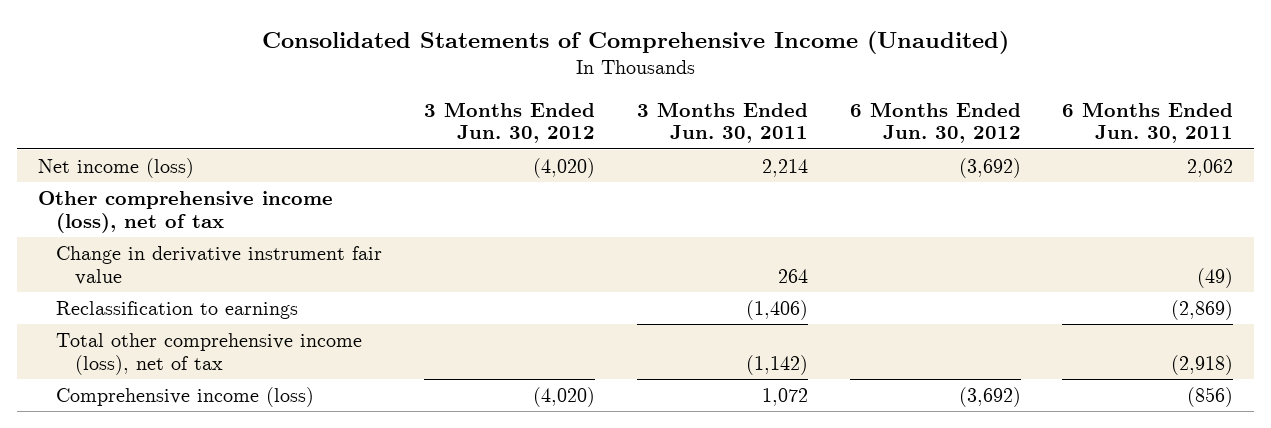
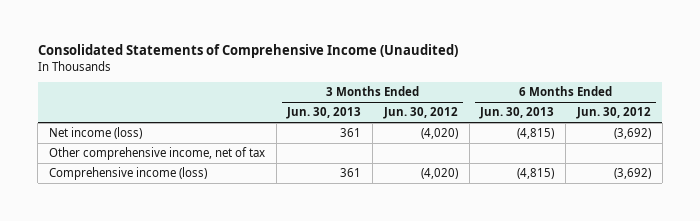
[636,101,808,144] 3 Months Ended Jun. 30, 2011 -> none
[1062,101,1234,144] 6 Months Ended Jun. 30, 2011 -> none
none -> [286,107,362,120] Jun. 30, 2013
none -> [479,107,555,120] Jun. 30, 2013
[37,190,333,233] Other comprehensive income (loss), net of tax -> none
[56,245,383,285] Change in derivative instrument fair value -> none
[56,300,299,319] Reclassification to earnings -> none
[56,332,363,375] Total other comprehensive income (loss), net of tax -> [48,147,265,161] Other comprehensive income, net of tax

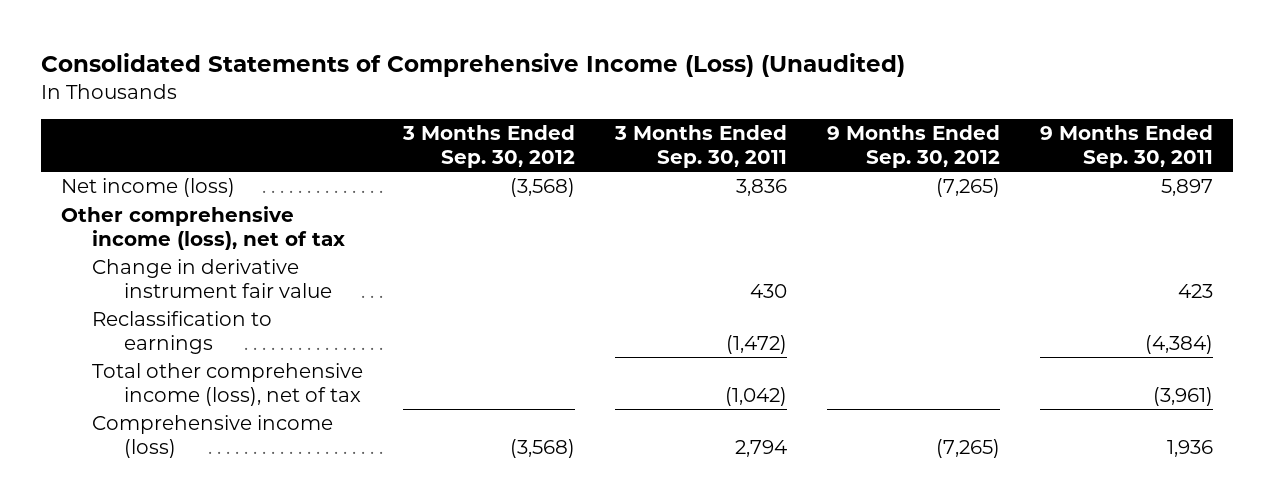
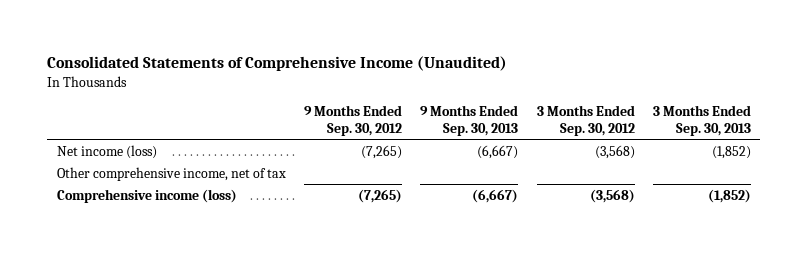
[40,52,905,77] Consolidated Statements of Comprehensive Income (Loss) (Unaudited) -> [47,56,508,72] Consolidated Statements of Comprehensive Income (Unaudited)
[614,125,788,169] 3 Months Ended Sep. 30, 2011 -> none
[1040,125,1214,169] 9 Months Ended Sep. 30, 2011 -> none
none -> [420,105,519,136] 9 Months Ended Sep. 30, 2013
none -> [653,105,752,136] 3 Months Ended Sep. 30, 2013
[60,206,346,251] Other comprehensive income (loss), net of tax -> none
[92,259,332,299] Change in derivative instrument fair value -> none
[92,311,273,355] Reclassification to earnings -> none
[92,363,364,407] Total other comprehensive income (loss), net of tax -> [56,166,286,181] Other comprehensive income, net of tax

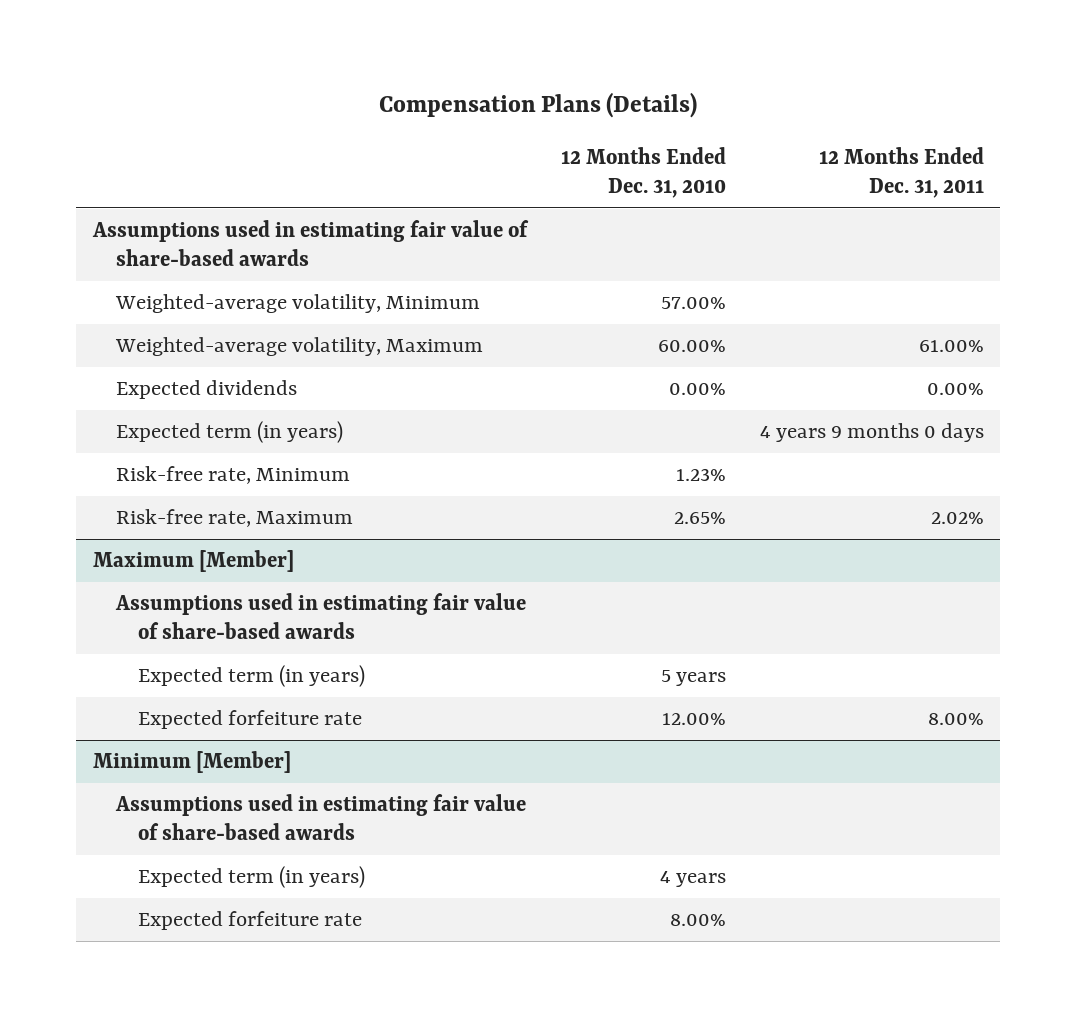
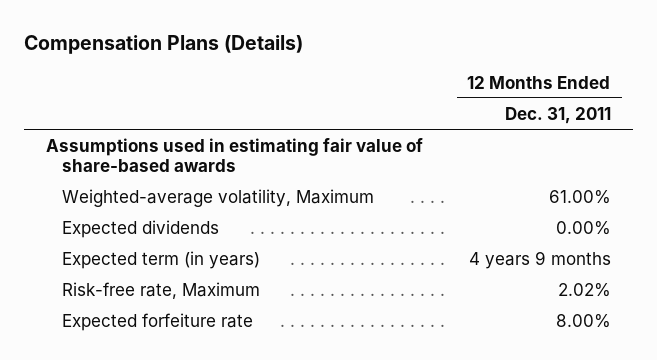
[560,146,726,198] 12 Months Ended Dec. 31, 2010 -> none
[114,294,480,314] Weighted-average volatility, Minimum -> none
[115,466,350,485] Risk-free rate, Minimum -> none
[759,423,984,443] 4 years 9 months 0 days -> [468,250,611,269] 4 years 9 months
[93,550,295,573] Maximum [Member] -> none
[114,593,526,640] Assumptions used in estimating fair value of share-based awards -> none
[138,665,366,688] Expected term (in years) -> none
[138,710,363,730] Expected forfeiture rate -> none
[93,751,292,774] Minimum [Member] -> none
[114,794,526,841] Assumptions used in estimating fair value of share-based awards -> none
[138,866,366,889] Expected term (in years) -> none
[138,911,363,931] Expected forfeiture rate -> none
none -> [61,312,253,331] Expected forfeiture rate

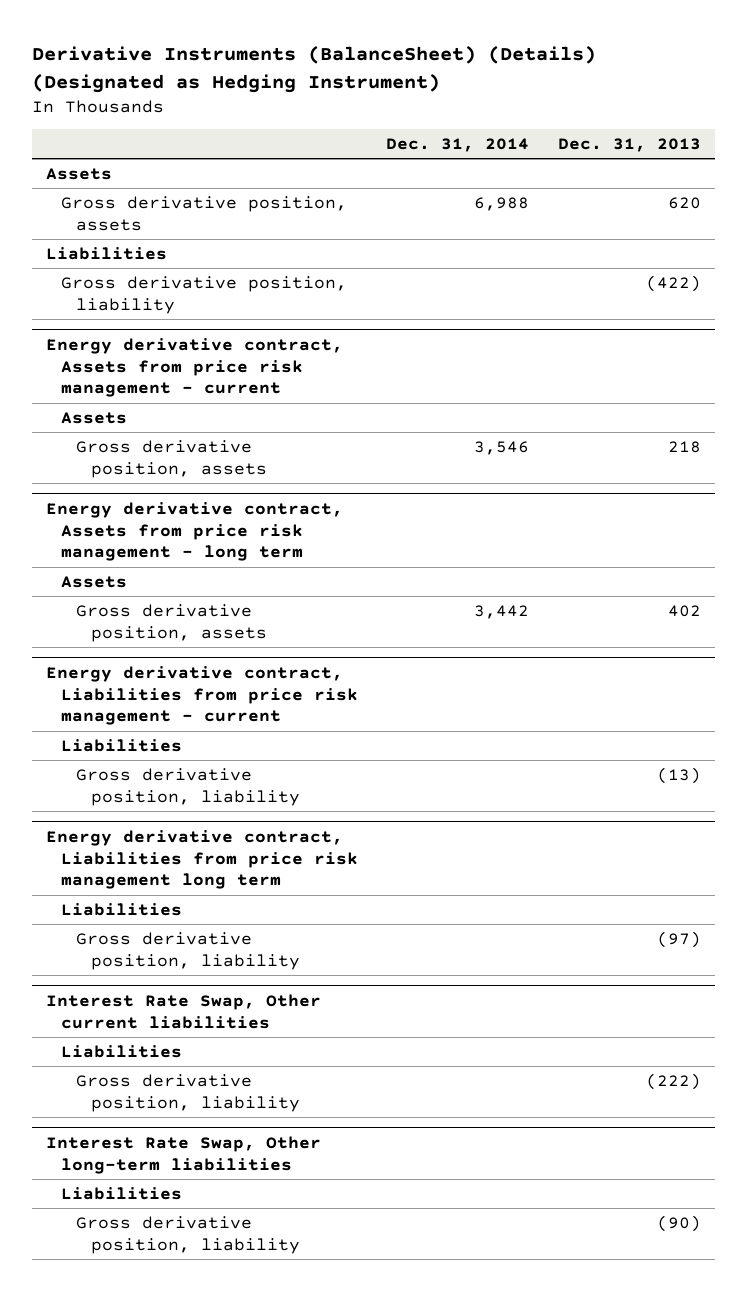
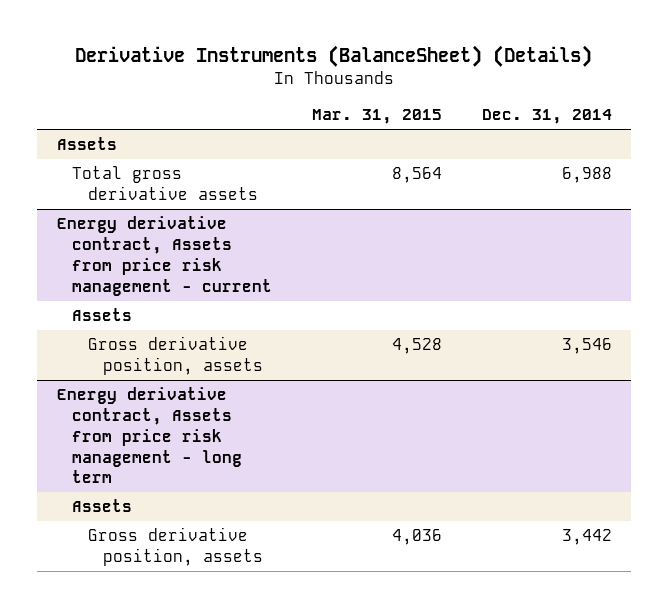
[32,46,597,93] Derivative Instruments (BalanceSheet) (Details) (Designated as Hedging Instrument) -> [75,45,593,68] Derivative Instruments (BalanceSheet) (Details)
[557,138,701,153] Dec. 31, 2013 -> none
none -> [311,108,442,124] Mar. 31, 2015
[46,246,168,260] Liabilities -> none
[61,275,348,314] Gross derivative position, liability -> none
[61,195,348,231] Gross derivative position, assets -> [72,166,258,201] Total gross derivative assets
[46,665,359,726] Energy derivative contract, Liabilities from price risk management - current -> none
[61,738,183,752] Liabilities -> none
[75,767,300,806] Gross derivative position, liability -> none
[46,829,359,890] Energy derivative contract, Liabilities from price risk management long term -> none
[61,902,183,916] Liabilities -> none
[75,931,300,970] Gross derivative position, liability -> none
[46,993,322,1029] Interest Rate Swap, Other current liabilities -> none
[61,1044,183,1058] Liabilities -> none
[75,1073,300,1112] Gross derivative position, liability -> none
[46,1135,322,1174] Interest Rate Swap, Other long-term liabilities -> none
[61,1186,183,1200] Liabilities -> none
[75,1215,300,1254] Gross derivative position, liability -> none

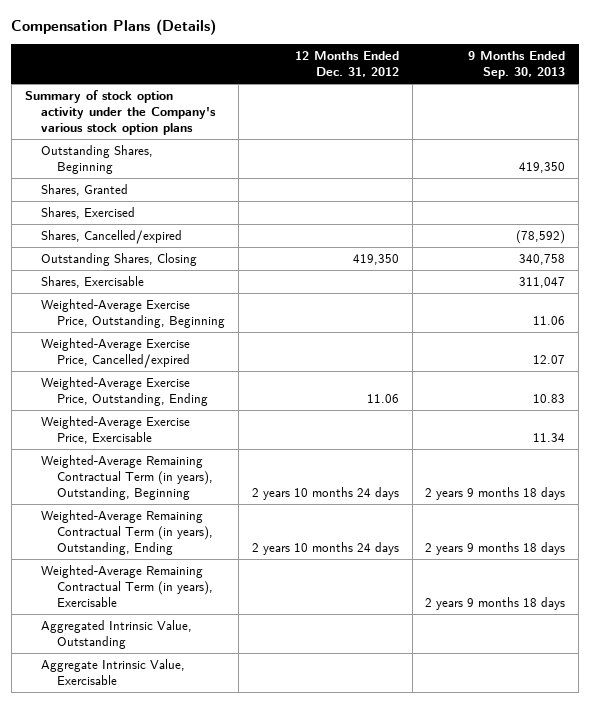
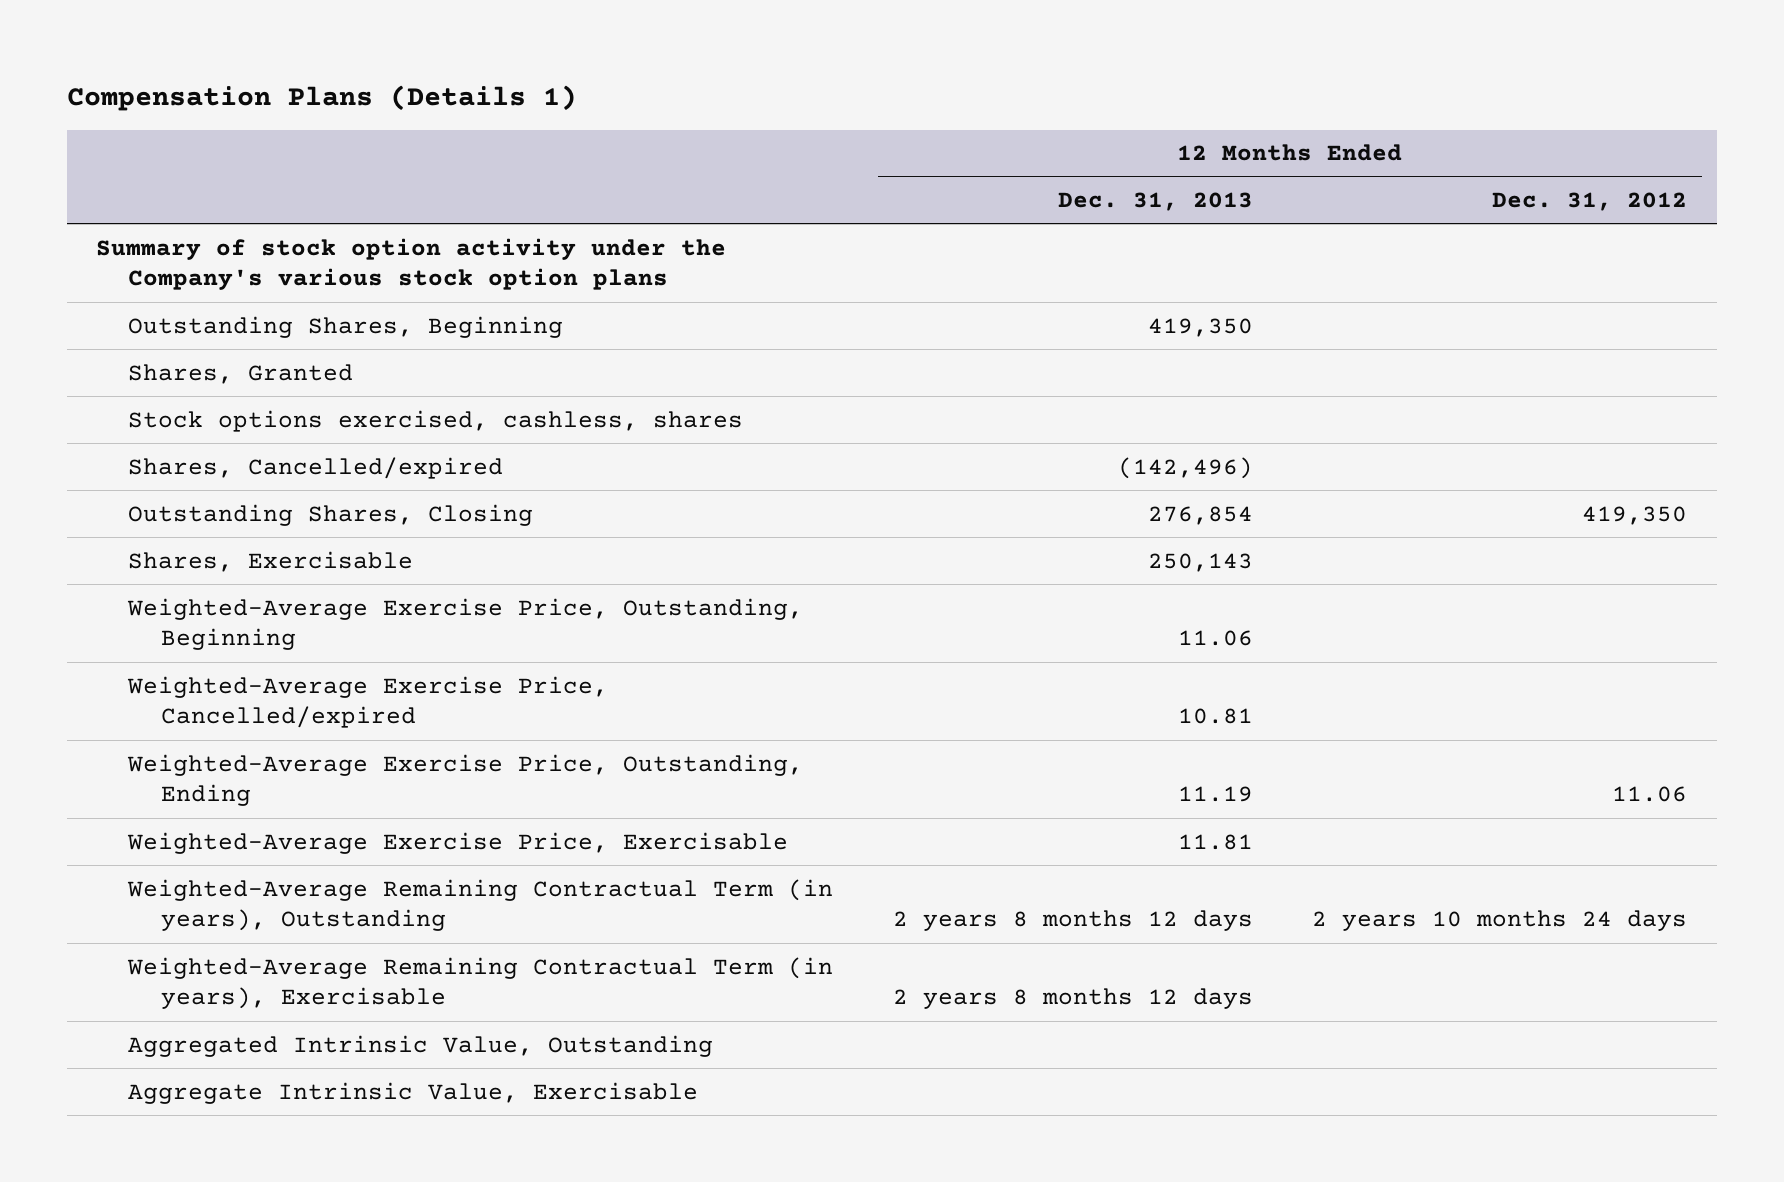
[11,19,217,36] Compensation Plans (Details) -> [66,84,577,111] Compensation Plans (Details 1)
[468,51,566,80] 9 Months Ended Sep. 30, 2013 -> none
none -> [1057,191,1253,211] Dec. 31, 2013
[40,207,135,220] Shares, Exercised -> [128,409,744,432] Stock options exercised, cashless, shares
[40,510,213,555] Weighted-Average Remaining Contractual Term (in years), Outstanding, Ending -> none
[40,455,213,500] Weighted-Average Remaining Contractual Term (in years), Outstanding, Beginning -> [127,878,834,932] Weighted-Average Remaining Contractual Term (in years), Outstanding

